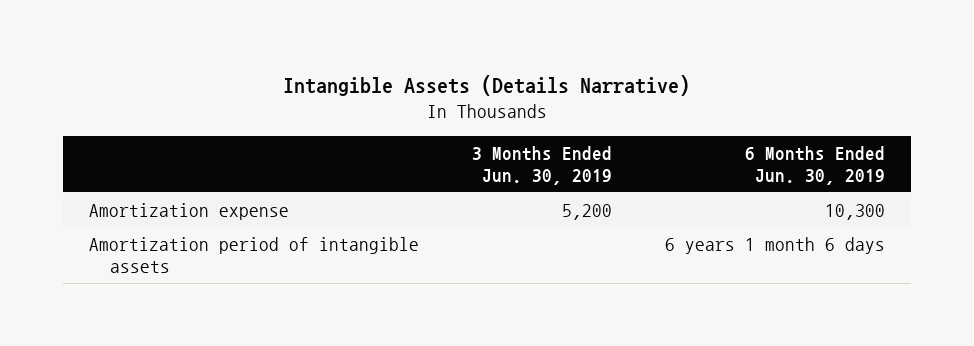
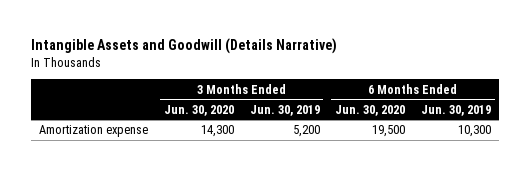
[283,74,691,96] Intangible Assets (Details Narrative) -> [31,38,338,55] Intangible Assets and Goodwill (Details Narrative)
none -> [163,104,234,116] Jun. 30, 2020
none -> [335,104,406,116] Jun. 30, 2020
[89,236,420,274] Amortization period of intangible assets -> none

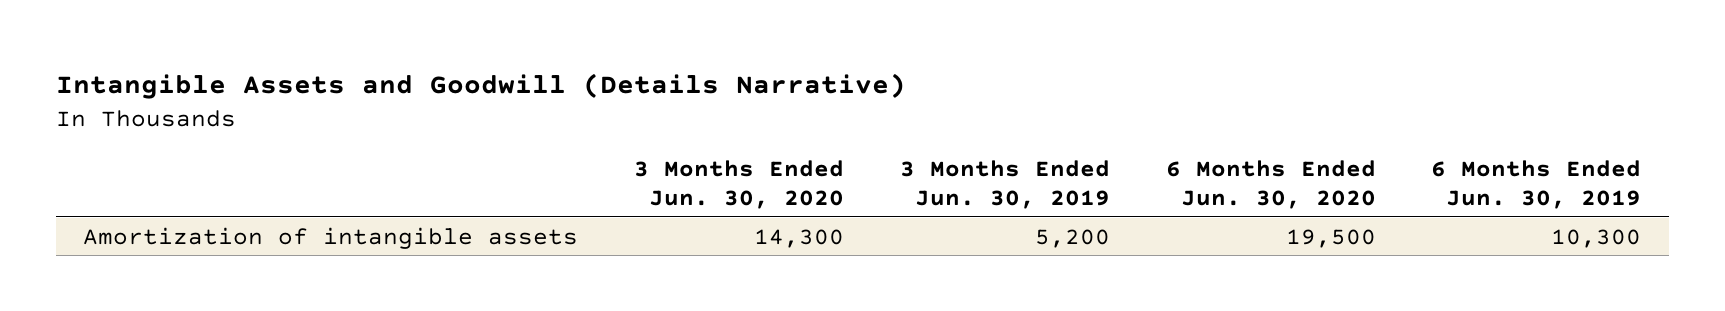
[39,125,149,138] Amortization expense -> [83,226,579,249] Amortization of intangible assets

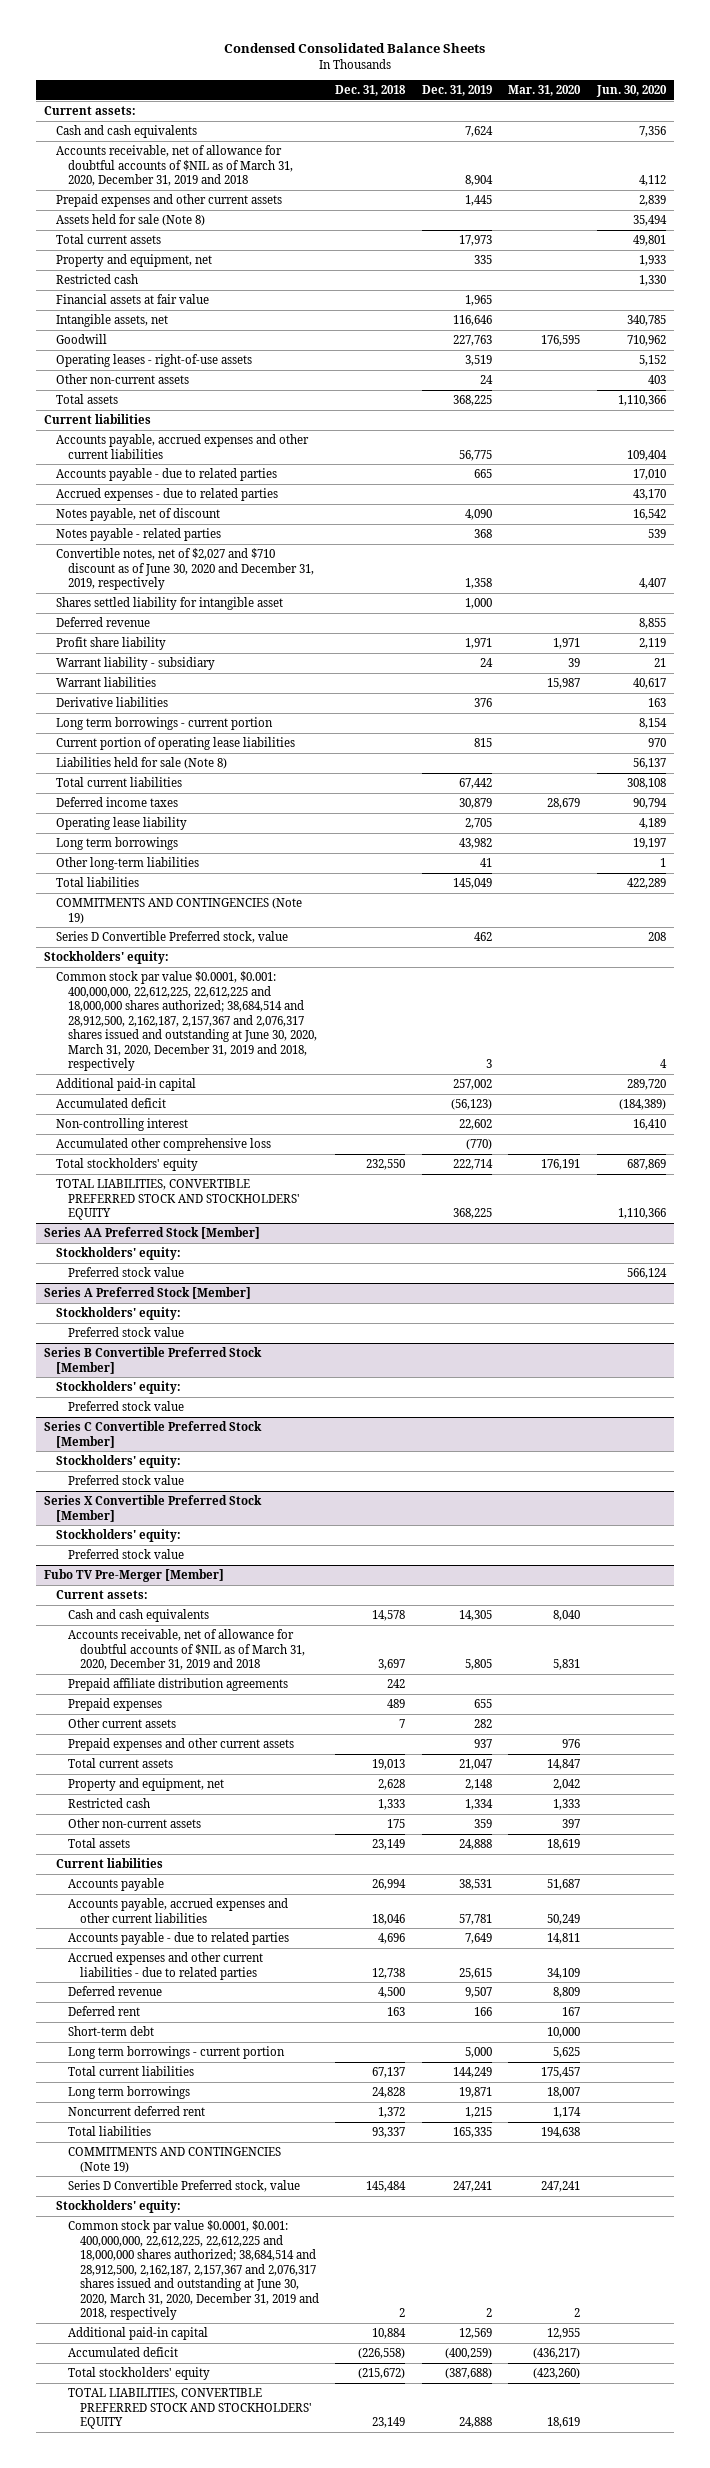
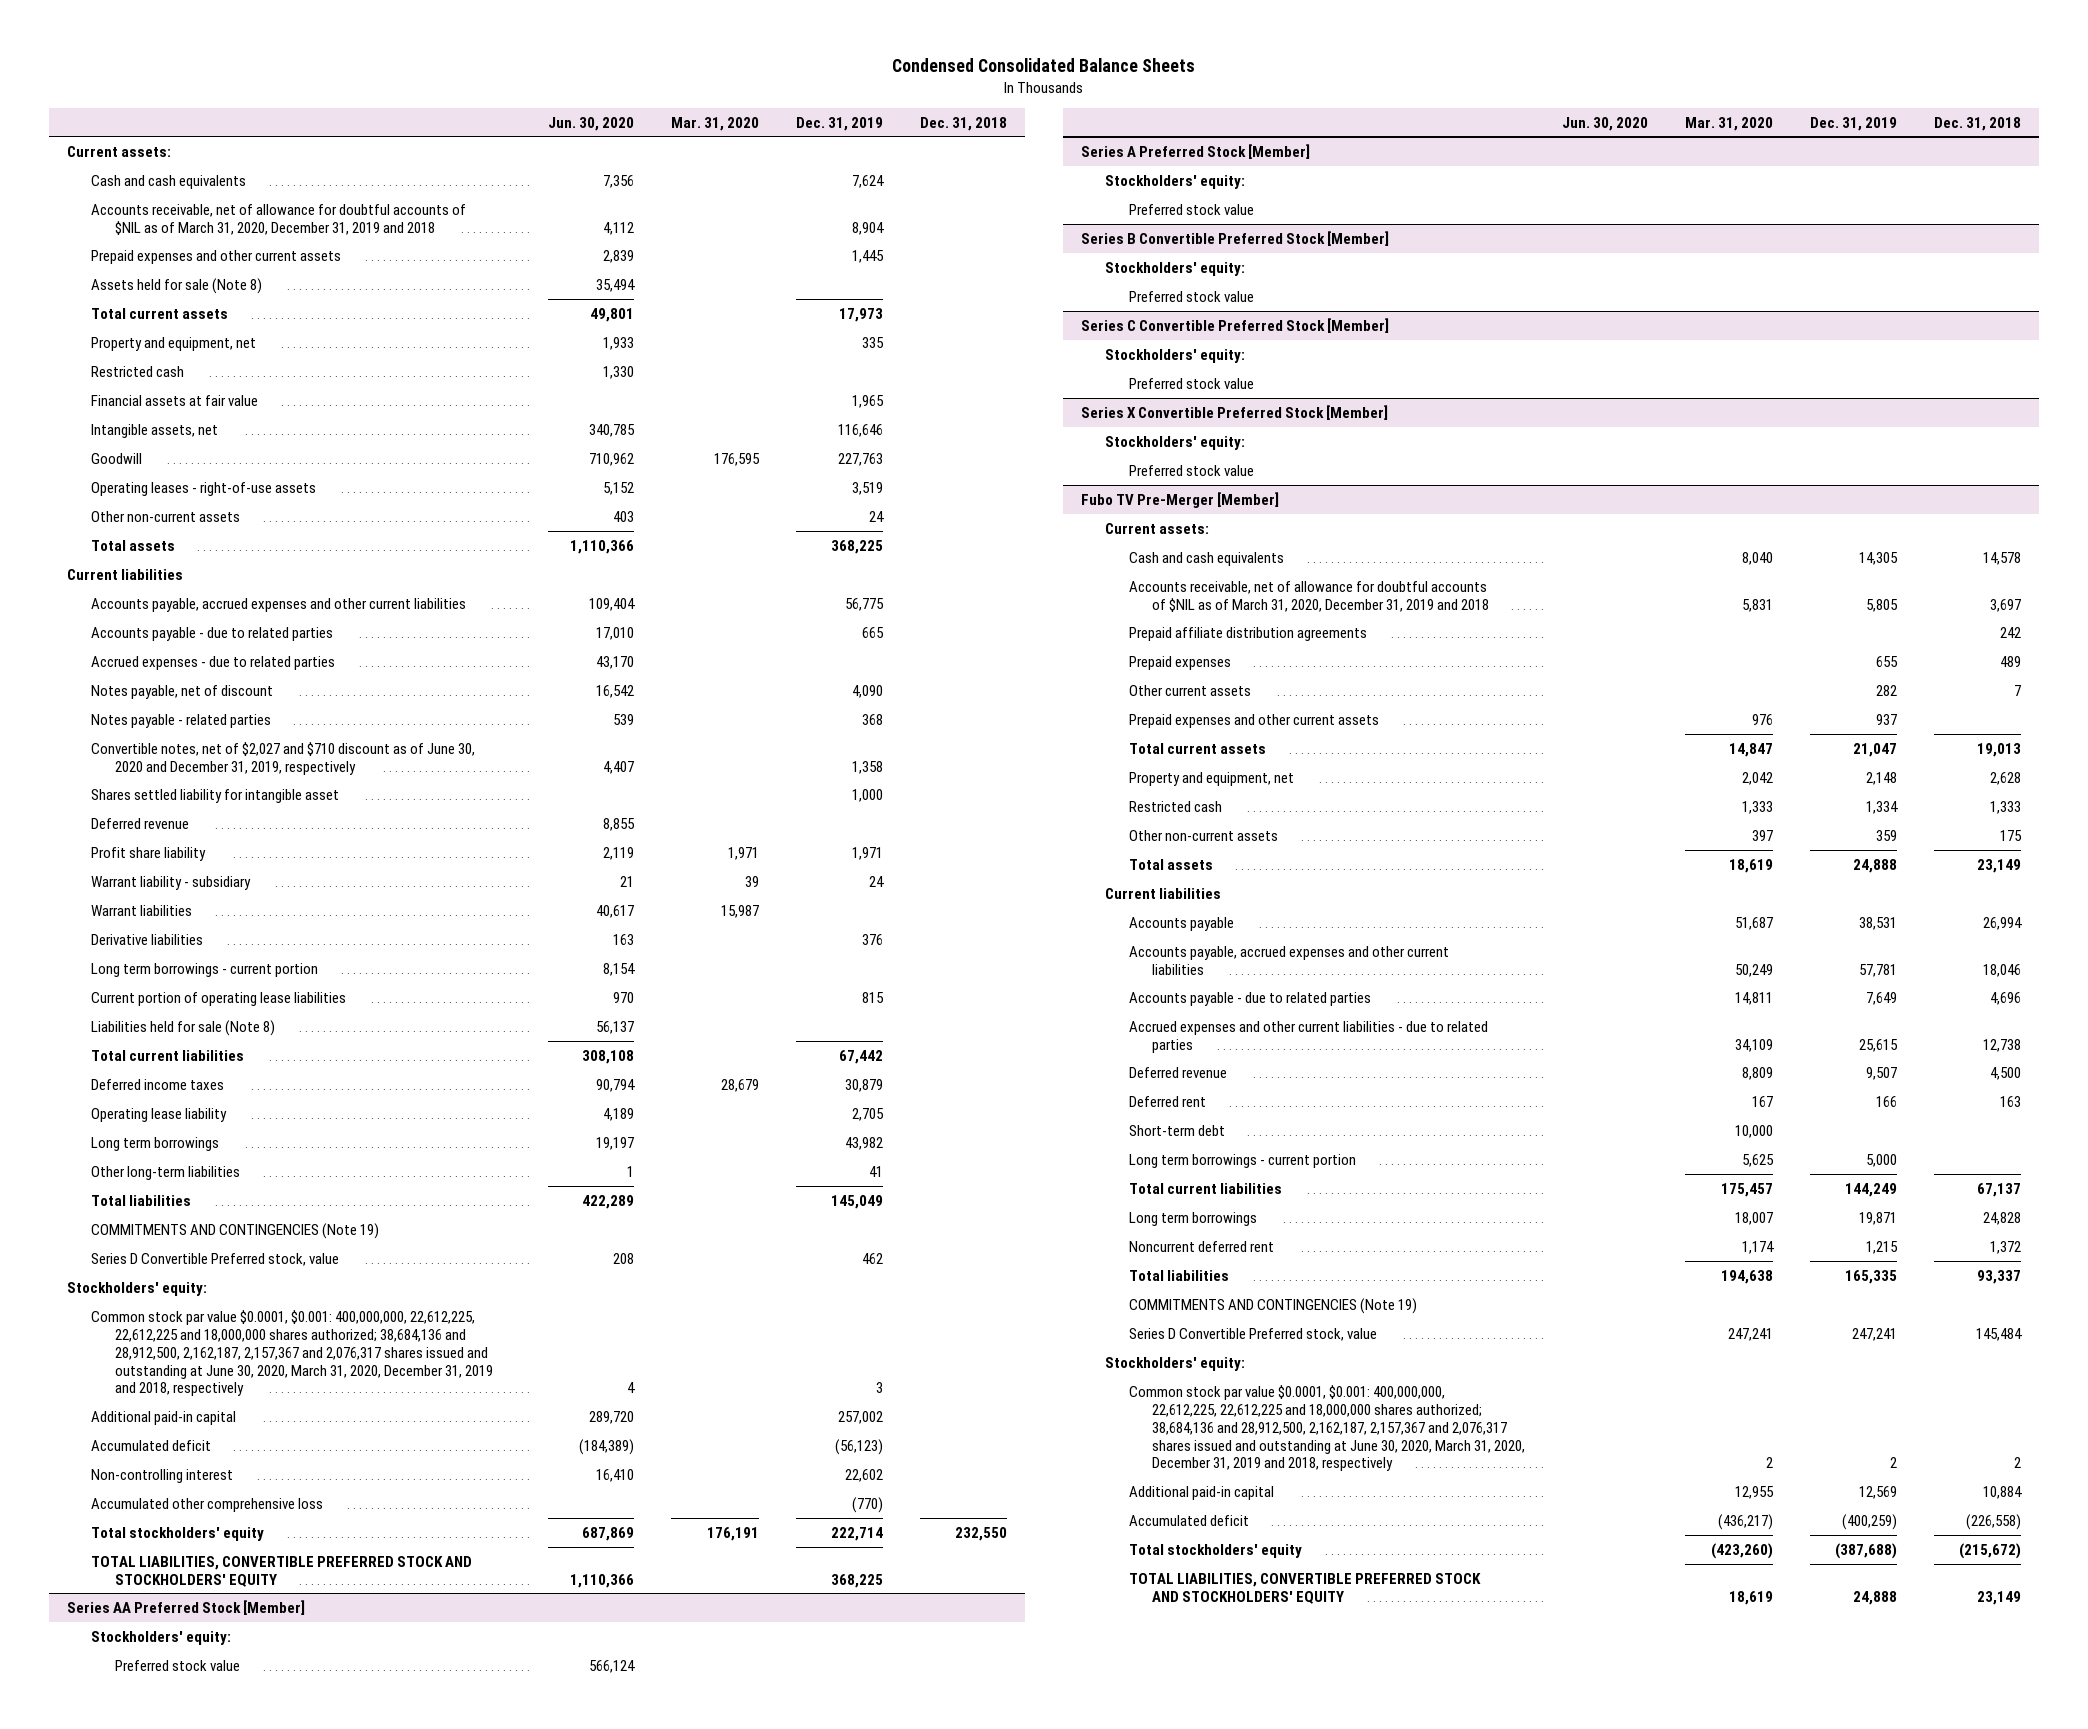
[55,970,317,1072] Common stock par value $0.0001, $0.001: 400,000,000, 22,612,225, 22,612,225 and 18,000,000 shares authorized; 38,684,514 and 28,912,500, 2,162,187, 2,157,367 and 2,076,317 shares issued and outstanding at June 30, 2020, March 31, 2020, December 31, 2019 and 2018, respectively -> [90,1309,493,1397] Common stock par value $0.0001, $0.001: 400,000,000, 22,612,225, 22,612,225 and 18,000,000 shares authorized; 38,684,136 and 28,912,500, 2,162,187, 2,157,367 and 2,076,317 shares issued and outstanding at June 30, 2020, March 31, 2020, December 31, 2019 and 2018, respectively
[67,2219,319,2321] Common stock par value $0.0001, $0.001: 400,000,000, 22,612,225, 22,612,225 and 18,000,000 shares authorized; 38,684,514 and 28,912,500, 2,162,187, 2,157,367 and 2,076,317 shares issued and outstanding at June 30, 2020, March 31, 2020, December 31, 2019 and 2018, respectively -> [1128,1384,1526,1472] Common stock par value $0.0001, $0.001: 400,000,000, 22,612,225, 22,612,225 and 18,000,000 shares authorized; 38,684,136 and 28,912,500, 2,162,187, 2,157,367 and 2,076,317 shares issued and outstanding at June 30, 2020, March 31, 2020, December 31, 2019 and 2018, respectively

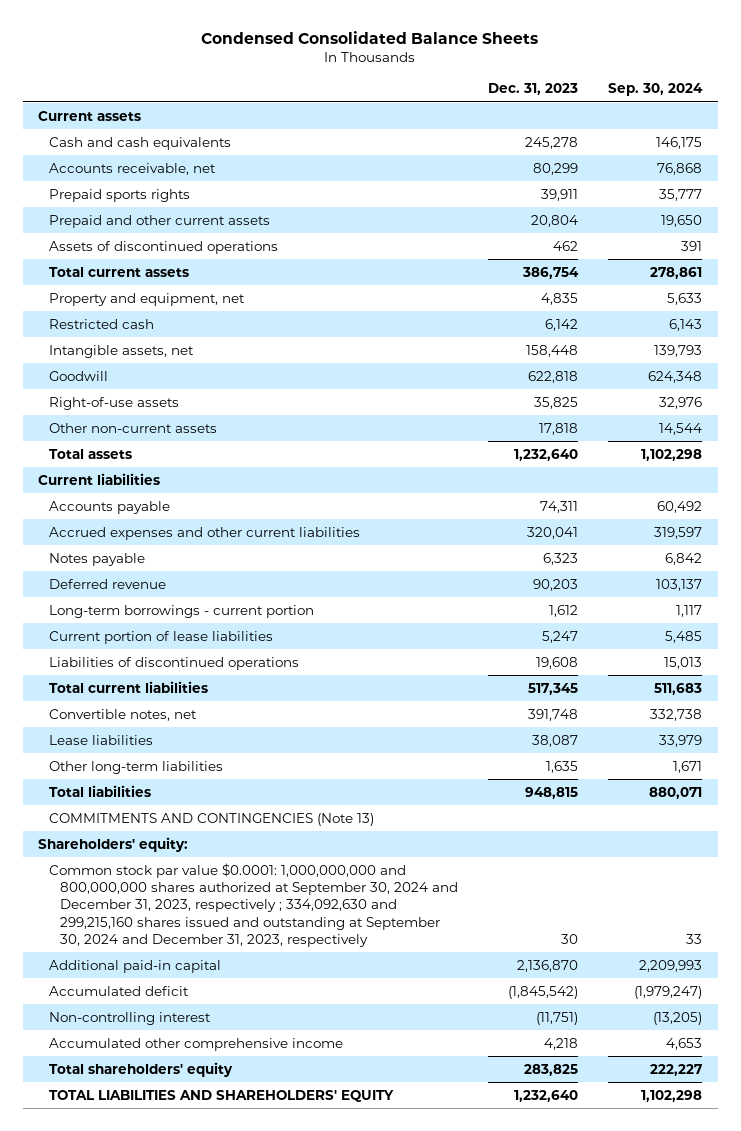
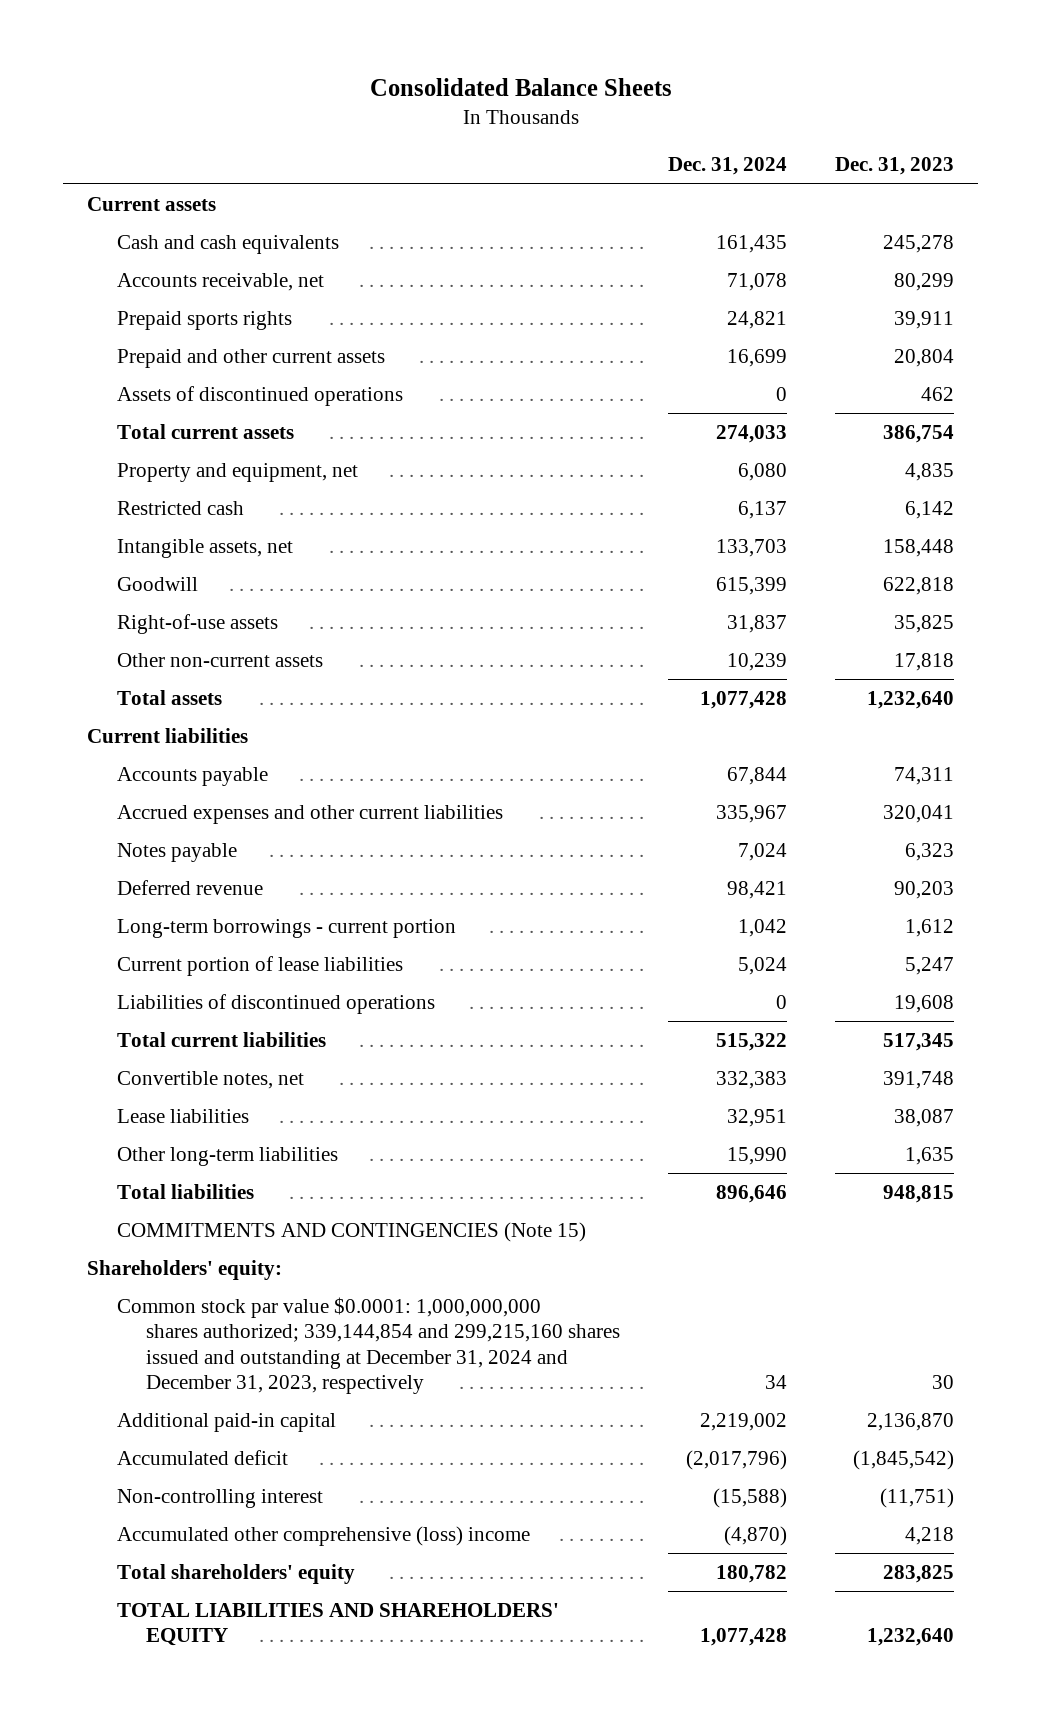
[201,30,539,44] Condensed Consolidated Balance Sheets -> [369,77,672,96] Consolidated Balance Sheets
[608,83,704,97] Sep. 30, 2024 -> none
none -> [668,157,788,176] Dec. 31, 2024
[49,812,375,826] COMMITMENTS AND CONTINGENCIES (Note 13) -> [116,1221,586,1242] COMMITMENTS AND CONTINGENCIES (Note 15)
[49,862,459,948] Common stock par value $0.0001: 1,000,000,000 and 800,000,000 shares authorized at September 30, 2024 and December 31, 2023, respectively ; 334,092,630 and 299,215,160 shares issued and outstanding at September 30, 2024 and December 31, 2023, respectively -> [116,1296,621,1395] Common stock par value $0.0001: 1,000,000,000 shares authorized; 339,144,854 and 299,215,160 shares issued and outstanding at December 31, 2024 and December 31, 2023, respectively
[49,1037,344,1051] Accumulated other comprehensive income -> [116,1525,530,1546] Accumulated other comprehensive (loss) income

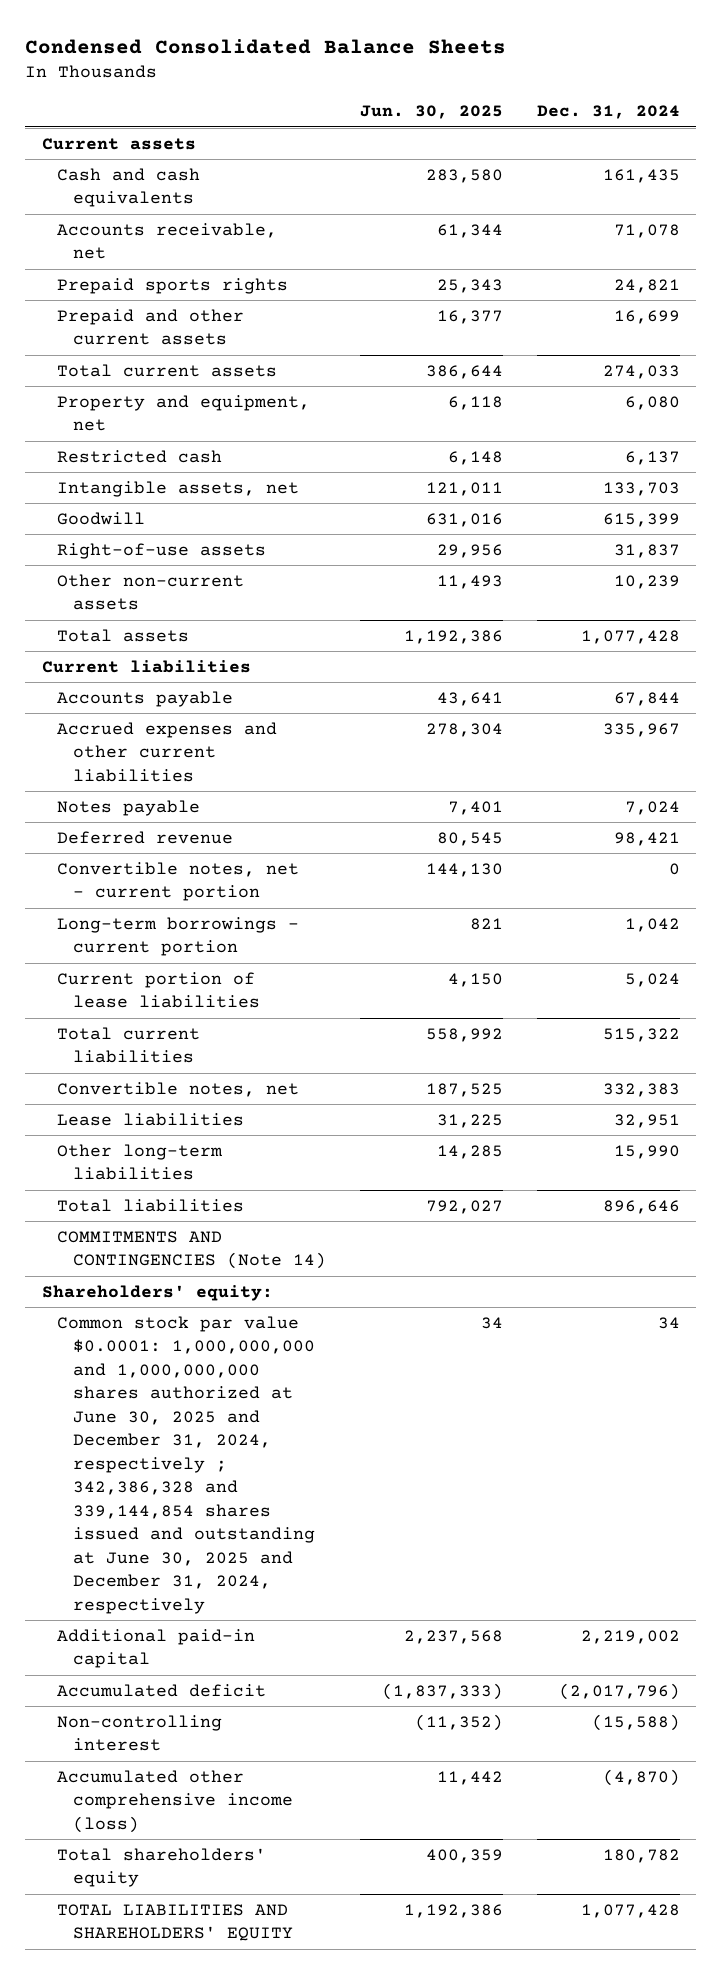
[369,77,672,96] Consolidated Balance Sheets -> [24,38,506,54] Condensed Consolidated Balance Sheets
[835,157,955,176] Dec. 31, 2023 -> none
none -> [359,105,503,120] Jun. 30, 2025
[116,385,403,406] Assets of discontinued operations -> none
none -> [57,861,300,902] Convertible notes, net - current portion
[116,993,435,1014] Liabilities of discontinued operations -> none
[116,1221,586,1242] COMMITMENTS AND CONTINGENCIES (Note 15) -> [57,1230,327,1270] COMMITMENTS AND CONTINGENCIES (Note 14)
[116,1296,621,1395] Common stock par value $0.0001: 1,000,000,000 shares authorized; 339,144,854 and 299,215,160 shares issued and outstanding at December 31, 2024 and December 31, 2023, respectively -> [57,1315,316,1614] Common stock par value $0.0001: 1,000,000,000 and 1,000,000,000 shares authorized at June 30, 2025 and December 31, 2024, respectively ; 342,386,328 and 339,144,854 shares issued and outstanding at June 30, 2025 and December 31, 2024, respectively
[116,1525,530,1546] Accumulated other comprehensive (loss) income -> [57,1769,294,1833] Accumulated other comprehensive income (loss)

